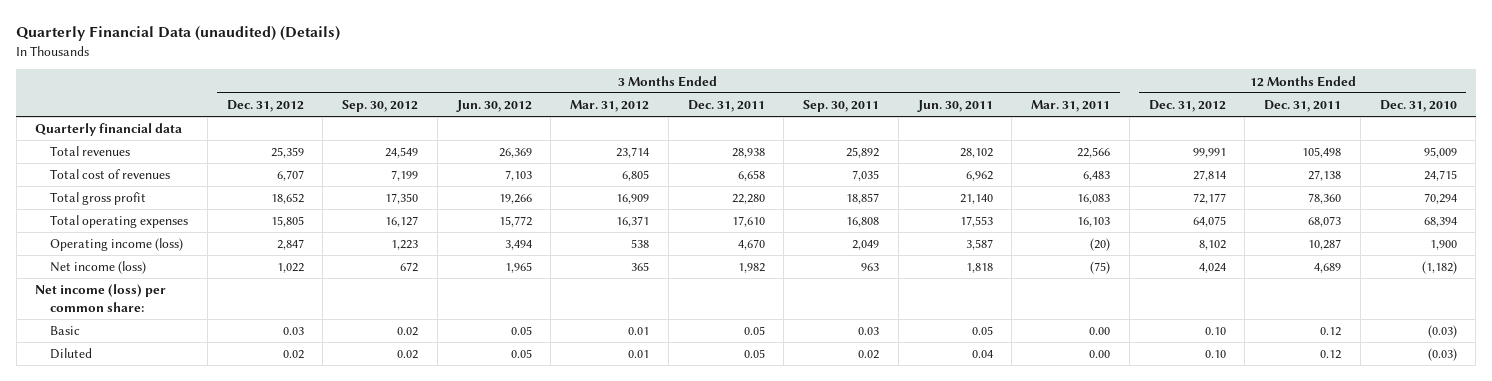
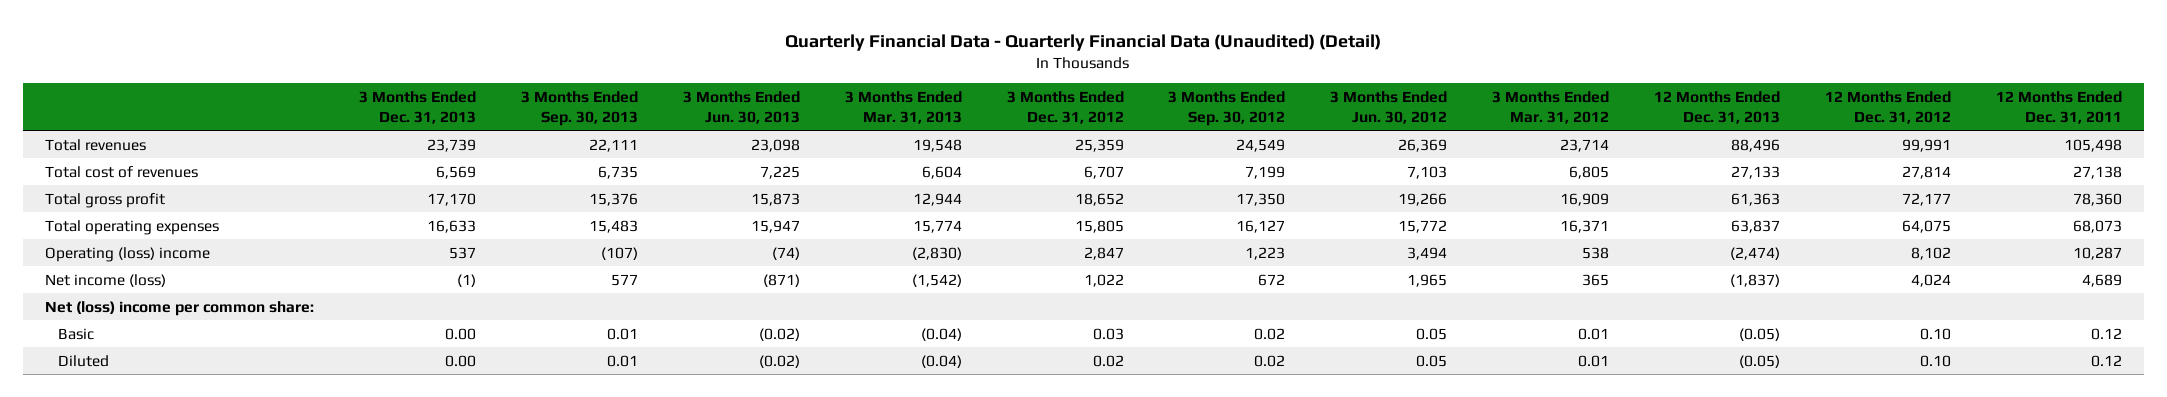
[16,26,341,42] Quarterly Financial Data (unaudited) (Details) -> [785,33,1382,51] Quarterly Financial Data - Quarterly Financial Data (Unaudited) (Detail)
[687,99,765,112] Dec. 31, 2011 -> none
[803,99,880,112] Sep. 30, 2011 -> none
[916,99,993,112] Jun. 30, 2011 -> none
[1031,99,1111,112] Mar. 31, 2011 -> none
[1379,99,1457,112] Dec. 31, 2010 -> none
none -> [359,91,477,124] 3 Months Ended Dec. 31, 2013
none -> [520,91,638,126] 3 Months Ended Sep. 30, 2013
none -> [682,91,800,124] 3 Months Ended Jun. 30, 2013
none -> [844,91,962,124] 3 Months Ended Mar. 31, 2013
none -> [1653,91,1780,124] 12 Months Ended Dec. 31, 2013
[35,123,183,137] Quarterly financial data -> none
[49,238,183,252] Operating income (loss) -> [45,246,211,262] Operating (loss) income
[35,284,167,312] Net income (loss) per common share: -> [45,300,315,316] Net (loss) income per common share:

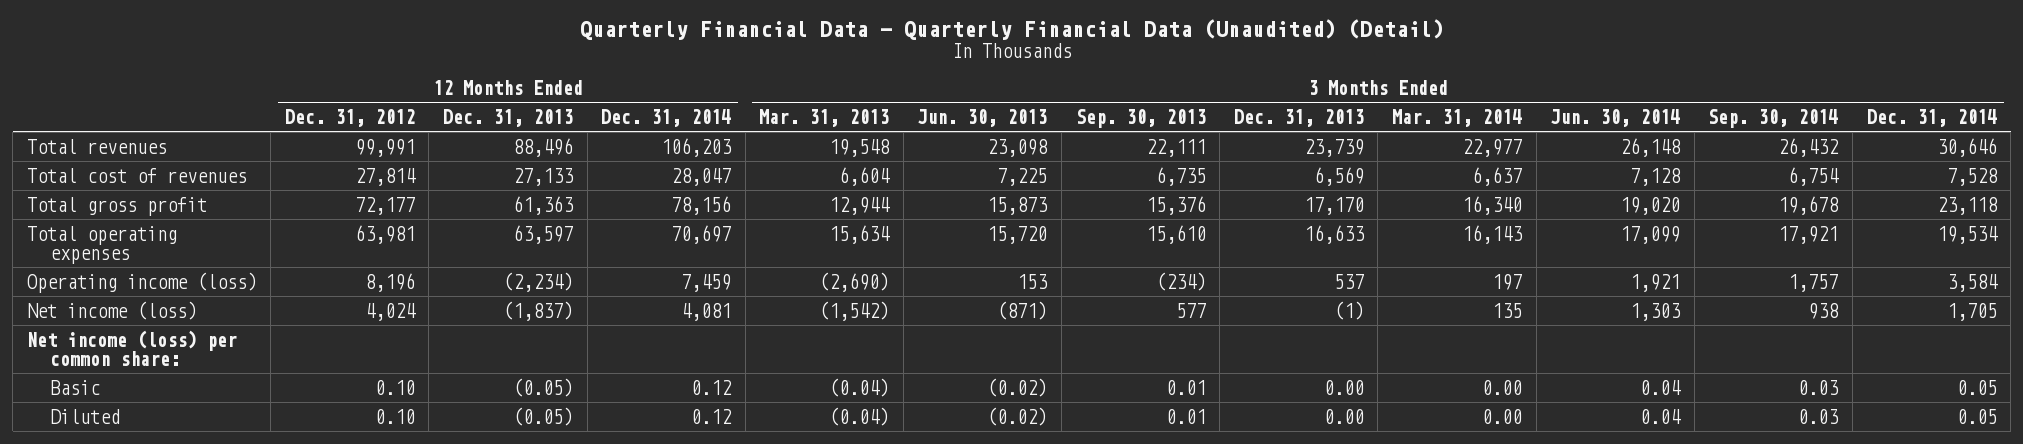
[1006,91,1124,124] 3 Months Ended Dec. 31, 2012 -> none
[1168,91,1286,126] 3 Months Ended Sep. 30, 2012 -> none
[1330,91,1448,124] 3 Months Ended Jun. 30, 2012 -> none
[1492,91,1610,124] 3 Months Ended Mar. 31, 2012 -> none
[1995,91,2122,124] 12 Months Ended Dec. 31, 2011 -> none
none -> [601,108,732,127] Dec. 31, 2014
none -> [1391,108,1522,127] Mar. 31, 2014
none -> [1550,108,1681,127] Jun. 30, 2014
none -> [1708,108,1839,128] Sep. 30, 2014
none -> [1866,108,1997,127] Dec. 31, 2014
[588,219,638,233] 15,483 -> [1145,224,1206,244] 15,610
[750,219,800,233] 15,947 -> [987,225,1048,244] 15,720
[912,219,962,233] 15,774 -> [829,224,891,244] 15,634
[1730,219,1780,233] 63,837 -> [512,224,573,244] 63,597
[1901,219,1951,233] 64,075 -> [354,224,415,244] 63,981
[45,246,211,262] Operating (loss) income -> [26,271,257,293] Operating income (loss)
[600,246,638,260] (107) -> [1155,271,1206,291] (234)
[771,246,800,260] (74) -> [1017,273,1049,289] 153
[911,246,962,260] (2,830) -> [819,271,890,292] (2,690)
[1729,246,1780,260] (2,474) -> [502,271,573,292] (2,234)
[1910,246,1951,260] 8,102 -> [364,272,415,292] 8,196
[45,300,315,316] Net (loss) income per common share: -> [26,329,237,367] Net income (loss) per common share:

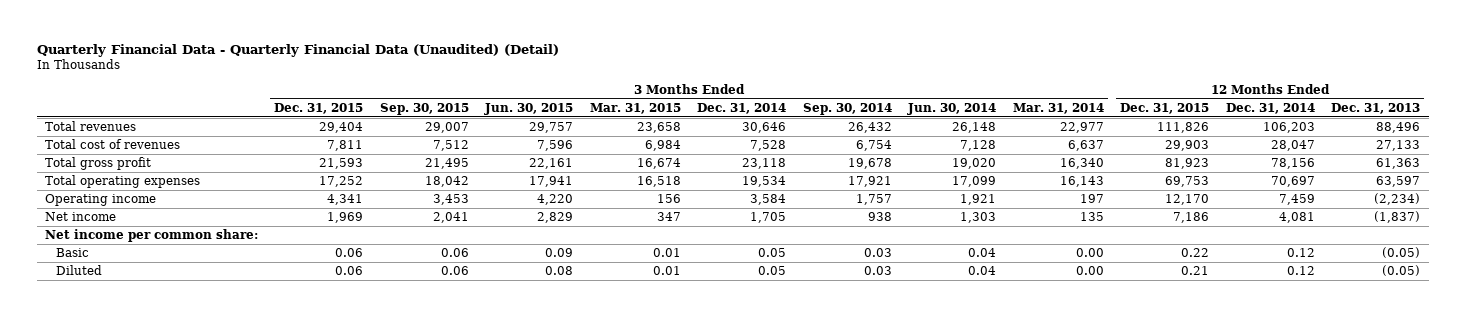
[284,108,415,127] Dec. 31, 2012 -> none
[759,108,890,127] Mar. 31, 2013 -> none
[917,108,1048,127] Jun. 30, 2013 -> none
[1075,108,1206,128] Sep. 30, 2013 -> none
[1233,108,1364,127] Dec. 31, 2013 -> none
none -> [274,102,364,114] Dec. 31, 2015
none -> [379,102,469,115] Sep. 30, 2015
none -> [484,102,574,115] Jun. 30, 2015
none -> [589,102,681,114] Mar. 31, 2015
none -> [1120,102,1210,114] Dec. 31, 2015
[26,271,257,293] Operating income (loss) -> [44,194,156,207] Operating income
[26,300,197,320] Net income (loss) -> [44,212,116,222] Net income
[26,329,237,367] Net income (loss) per common share: -> [44,229,258,243] Net income per common share:

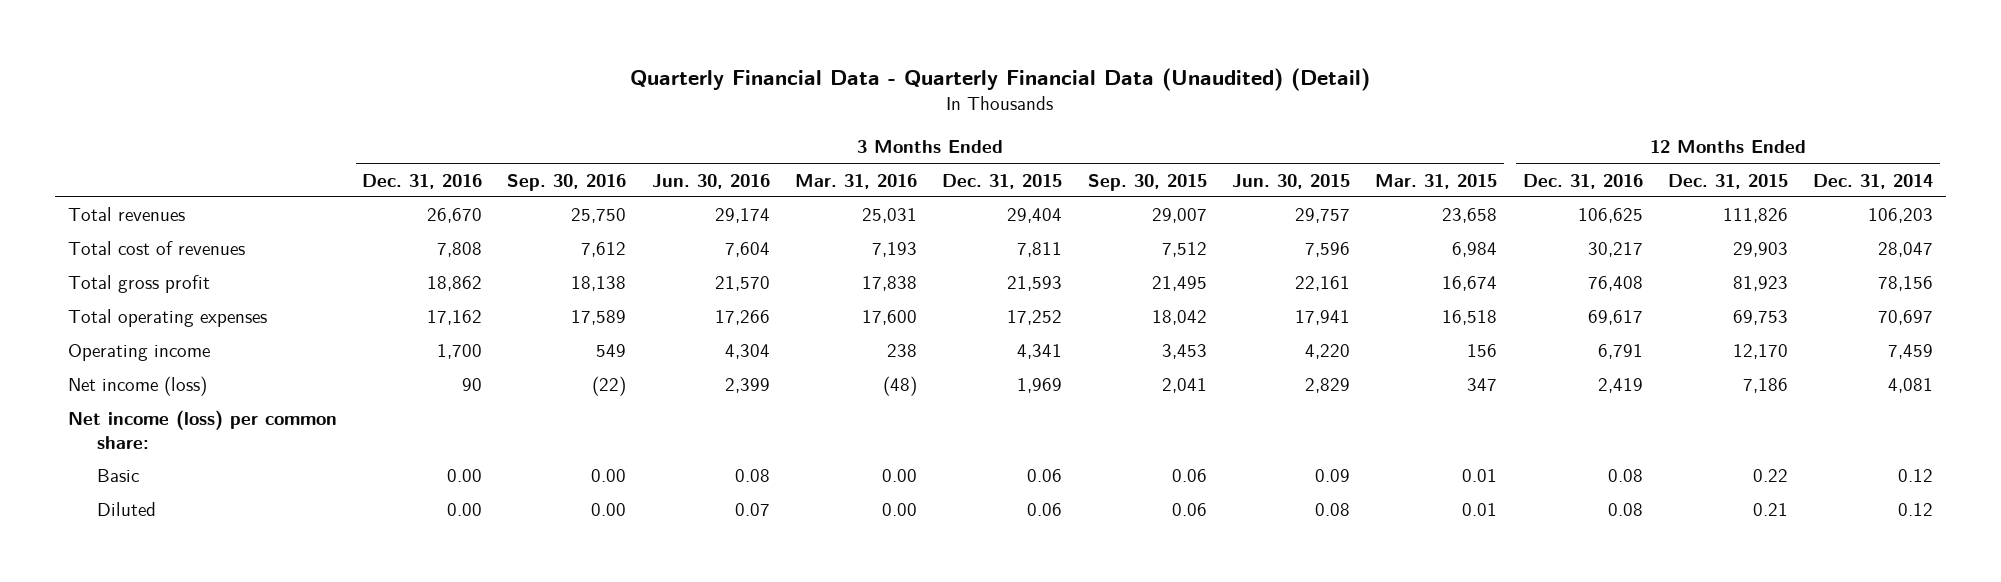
[697,102,787,114] Dec. 31, 2014 -> none
[802,102,892,115] Sep. 30, 2014 -> none
[907,102,997,115] Jun. 30, 2014 -> none
[1012,102,1104,114] Mar. 31, 2014 -> none
[1331,102,1421,114] Dec. 31, 2013 -> none
none -> [361,173,482,189] Dec. 31, 2016
none -> [507,173,627,191] Sep. 30, 2016
none -> [651,173,770,189] Jun. 30, 2016
none -> [794,173,917,189] Mar. 31, 2016
none -> [1522,173,1643,189] Dec. 31, 2016
[44,212,116,222] Net income -> [67,376,207,397] Net income (loss)
[44,229,258,243] Net income per common share: -> [67,410,337,450] Net income (loss) per common share:

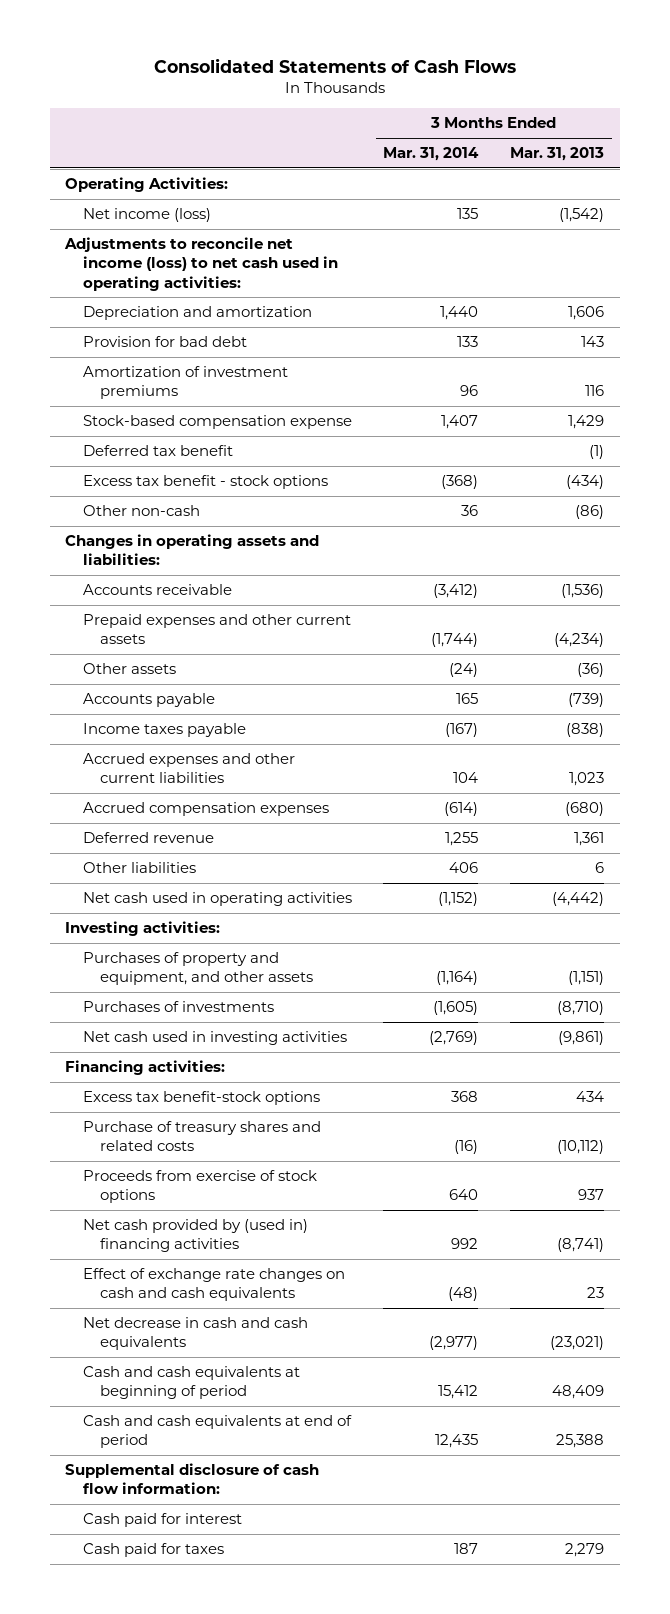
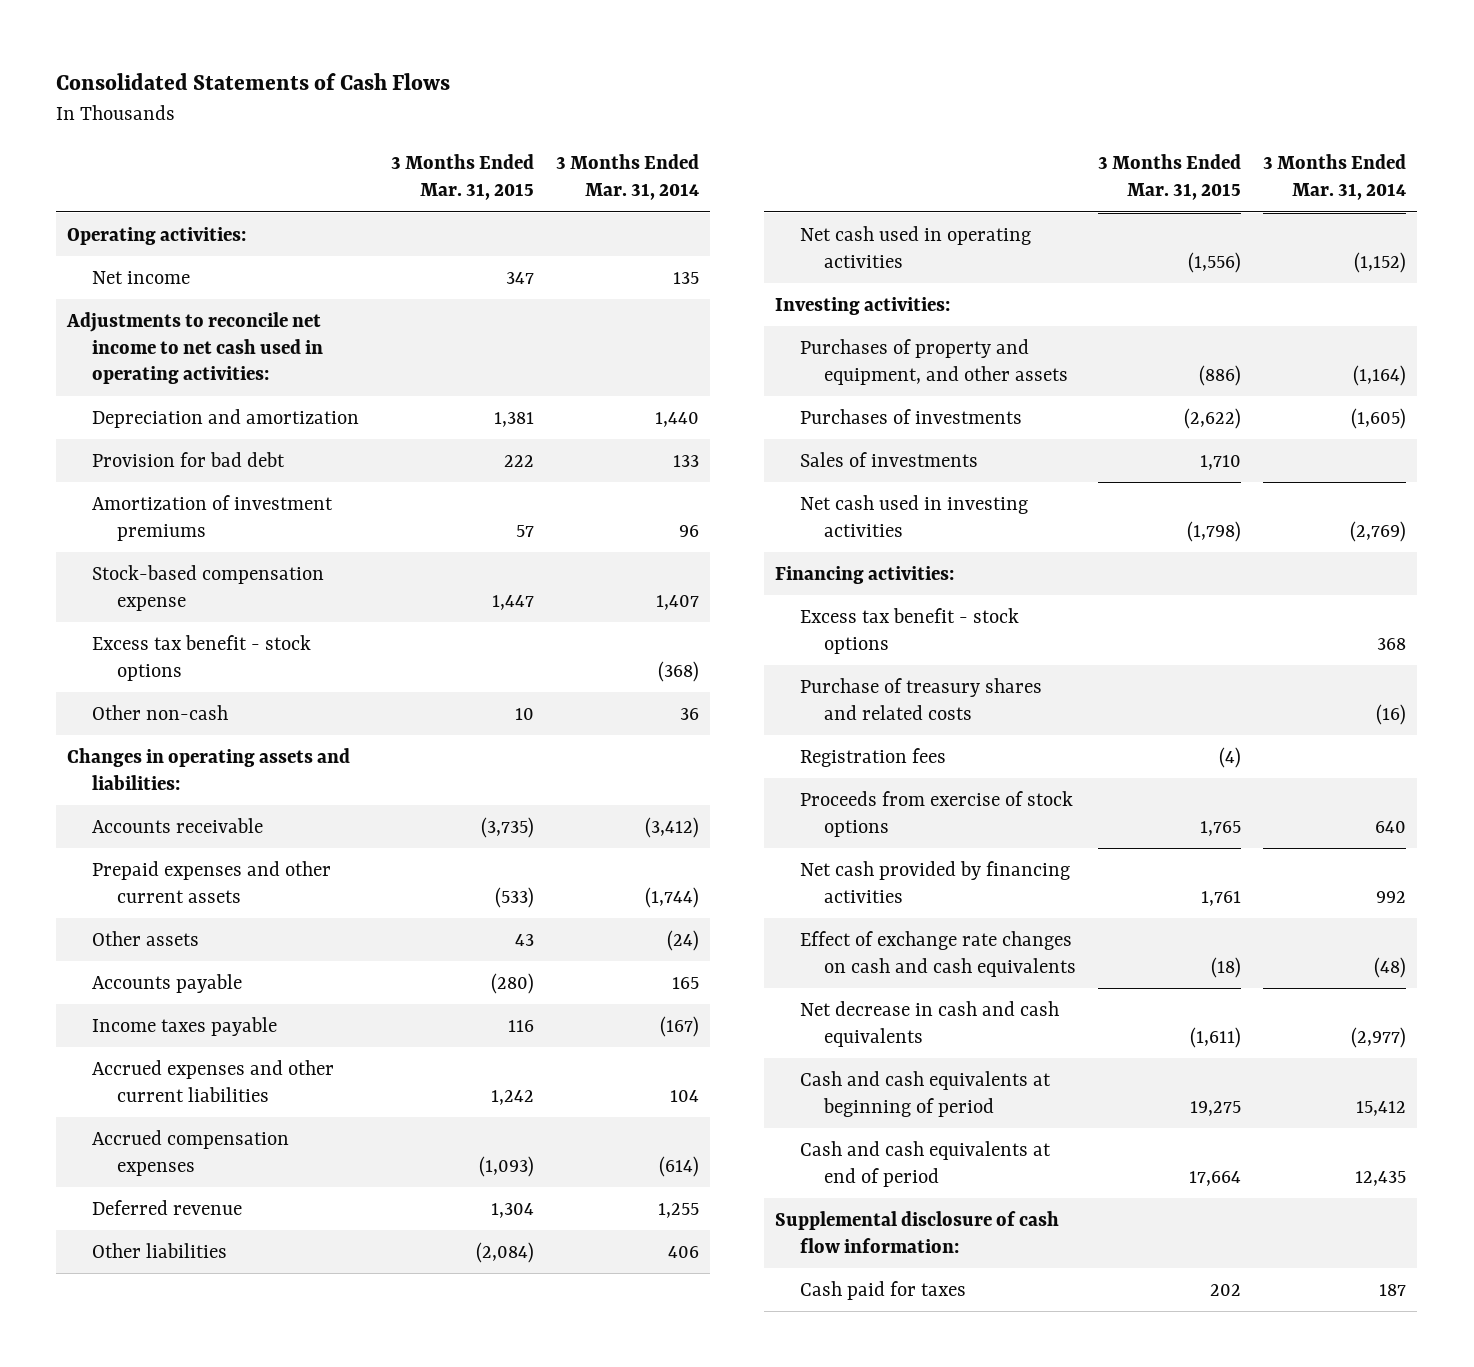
[510,147,605,162] Mar. 31, 2013 -> none
none -> [390,154,534,201] 3 Months Ended Mar. 31, 2015
[65,177,229,193] Operating Activities: -> [67,226,247,245] Operating activities:
[82,208,211,223] Net income (loss) -> [92,270,191,284] Net income
[64,237,338,291] Adjustments to reconcile net income (loss) to net cash used in operating activities: -> [66,311,324,385] Adjustments to reconcile net income to net cash used in operating activities:
[82,445,233,457] Deferred tax benefit -> none
none -> [799,451,978,467] Sales of investments
[82,1091,320,1106] Excess tax benefit-stock options -> [799,607,1019,654] Excess tax benefit - stock options
none -> [799,747,946,767] Registration fees
[82,1219,308,1253] Net cash provided by (used in) financing activities -> [799,860,1070,903] Net cash provided by financing activities
[82,1513,242,1528] Cash paid for interest -> none

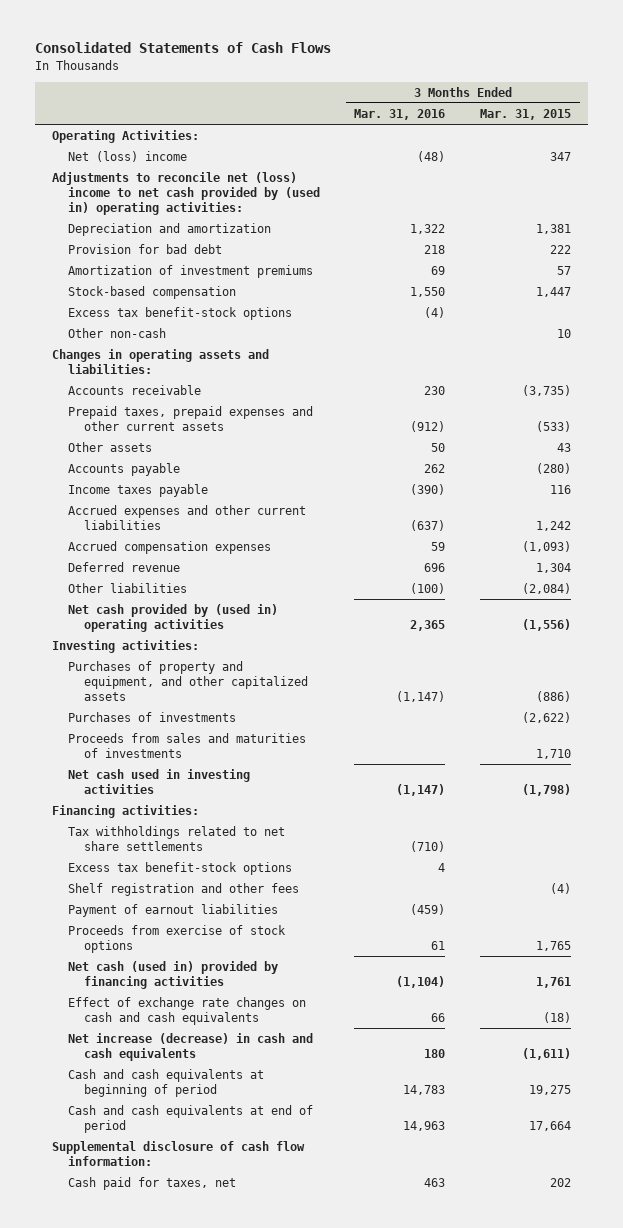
[555,154,699,201] 3 Months Ended Mar. 31, 2014 -> none
none -> [354,108,446,120] Mar. 31, 2016
[67,226,247,245] Operating activities: -> [51,130,199,144] Operating Activities:
[92,270,191,284] Net income -> [67,151,187,163] Net (loss) income
[66,311,324,385] Adjustments to reconcile net income to net cash used in operating activities: -> [51,172,320,215] Adjustments to reconcile net (loss) income to net cash provided by (used in) operating activities:
[92,564,325,611] Stock-based compensation expense -> [67,286,236,300] Stock-based compensation
[92,634,312,681] Excess tax benefit - stock options -> [67,307,292,321] Excess tax benefit-stock options
[92,860,332,903] Prepaid expenses and other current assets -> [67,406,313,431] Prepaid taxes, prepaid expenses and other current assets
[799,225,1031,268] Net cash used in operating activities -> [67,604,278,632] Net cash provided by (used in) operating activities
[799,338,1069,385] Purchases of property and equipment, and other assets -> [67,661,308,701] Purchases of property and equipment, and other capitalized assets
[799,451,978,467] Sales of investments -> [67,733,306,758] Proceeds from sales and maturities of investments
[799,677,1042,720] Purchase of treasury shares and related costs -> none
[799,747,946,767] Registration fees -> none
none -> [67,826,285,851] Tax withholdings related to net share settlements
[799,607,1019,654] Excess tax benefit - stock options -> [67,862,292,876] Excess tax benefit-stock options
none -> [67,883,299,897] Shelf registration and other fees
none -> [67,904,278,918] Payment of earnout liabilities
[799,860,1070,903] Net cash provided by financing activities -> [67,961,278,989] Net cash (used in) provided by financing activities
[799,1000,1059,1047] Net decrease in cash and cash equivalents -> [67,1033,313,1061] Net increase (decrease) in cash and cash equivalents
[799,1280,966,1300] Cash paid for taxes -> [67,1177,236,1191] Cash paid for taxes, net

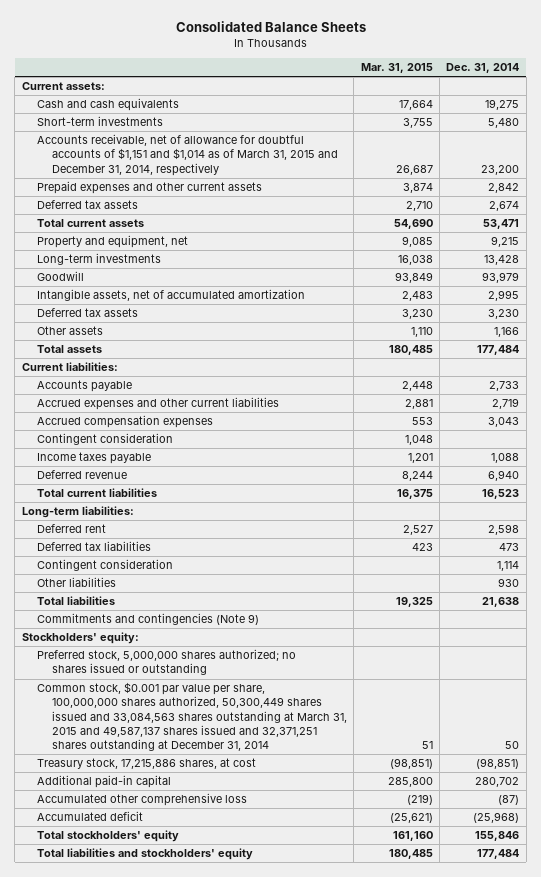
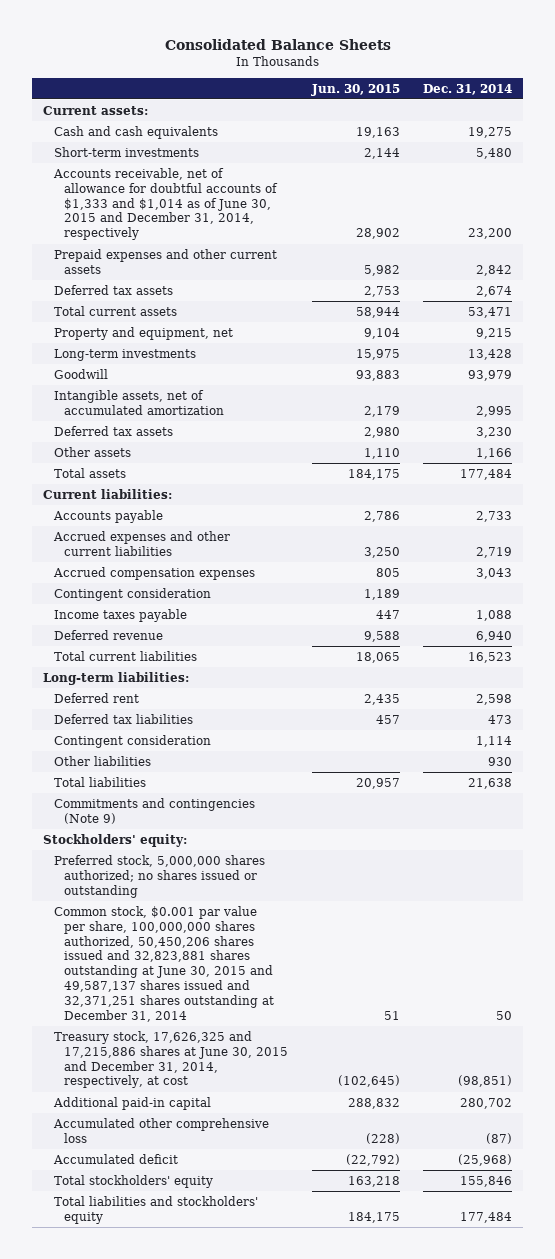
[360,63,433,74] Mar. 31, 2015 -> none
none -> [310,83,400,96] Jun. 30, 2015
[36,134,338,176] Accounts receivable, net of allowance for doubtful accounts of $1,151 and $1,014 as of March 31, 2015 and December 31, 2014, respectively -> [52,167,279,241] Accounts receivable, net of allowance for doubtful accounts of $1,333 and $1,014 as of June 30, 2015 and December 31, 2014, respectively
[36,682,347,752] Common stock, $0.001 par value per share, 100,000,000 shares authorized, 50,300,449 shares issued and 33,084,563 shares outstanding at March 31, 2015 and 49,587,137 shares issued and 32,371,251 shares outstanding at December 31, 2014 -> [53,905,275,1022] Common stock, $0.001 par value per share, 100,000,000 shares authorized, 50,450,206 shares issued and 32,823,881 shares outstanding at June 30, 2015 and 49,587,137 shares issued and 32,371,251 shares outstanding at December 31, 2014
[36,758,256,770] Treasury stock, 17,215,886 shares, at cost -> [53,1030,289,1089] Treasury stock, 17,626,325 and 17,215,886 shares at June 30, 2015 and December 31, 2014, respectively, at cost

